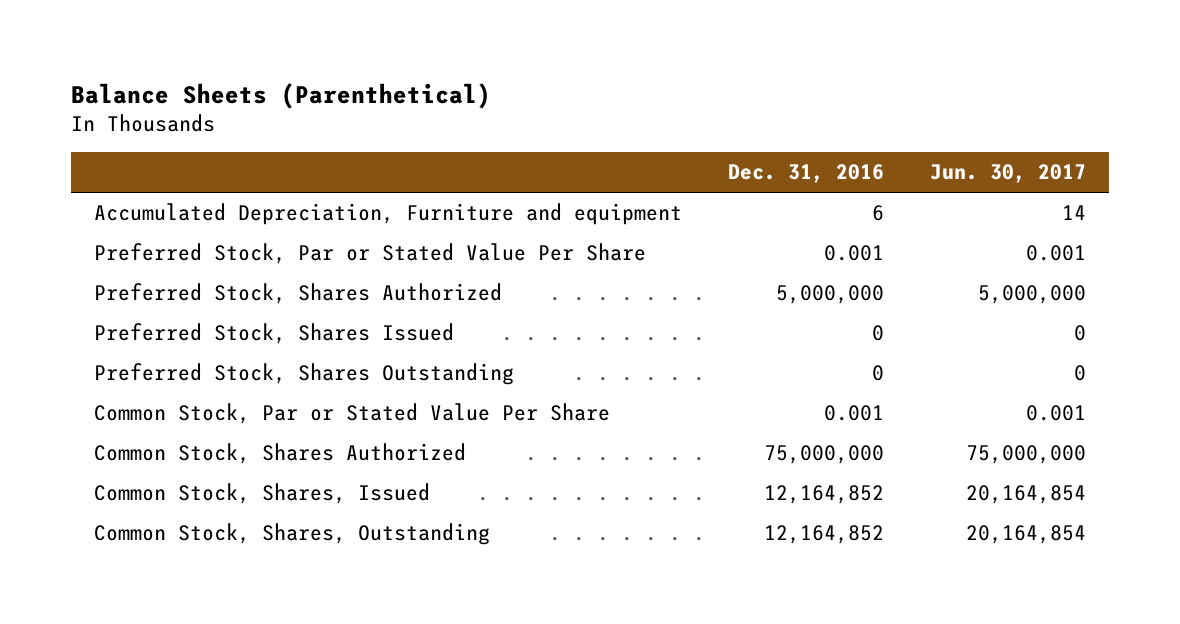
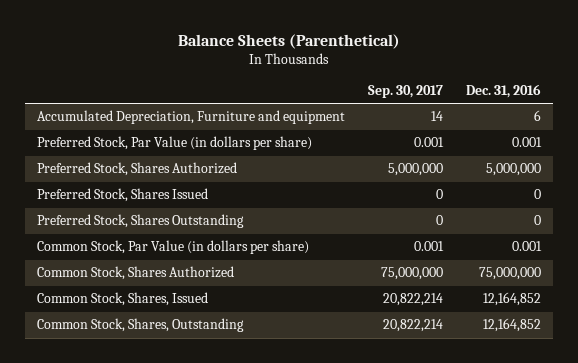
[929,164,1086,184] Jun. 30, 2017 -> none
none -> [368,85,444,99] Sep. 30, 2017
[93,243,646,265] Preferred Stock, Par or Stated Value Per Share -> [36,136,312,151] Preferred Stock, Par Value (in dollars per share)
[93,403,610,425] Common Stock, Par or Stated Value Per Share -> [36,240,309,255] Common Stock, Par Value (in dollars per share)

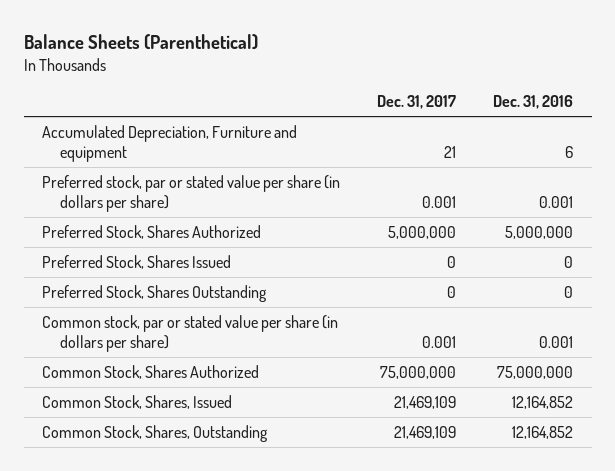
[368,85,444,99] Sep. 30, 2017 -> none
none -> [377,95,457,110] Dec. 31, 2017
[36,136,312,151] Preferred Stock, Par Value (in dollars per share) -> [42,174,341,212] Preferred stock, par or stated value per share (in dollars per share)
[36,240,309,255] Common Stock, Par Value (in dollars per share) -> [42,314,339,352] Common stock, par or stated value per share (in dollars per share)

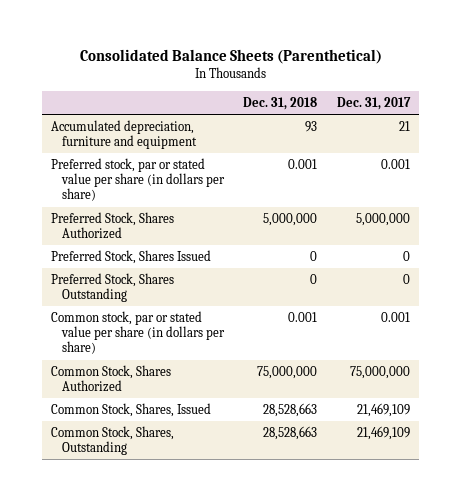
[23,33,258,50] Balance Sheets (Parenthetical) -> [79,49,382,65] Consolidated Balance Sheets (Parenthetical)
[493,95,574,110] Dec. 31, 2016 -> none
none -> [243,96,318,110] Dec. 31, 2018
[42,124,298,162] Accumulated Depreciation, Furniture and equipment -> [51,119,197,150] Accumulated depreciation, furniture and equipment

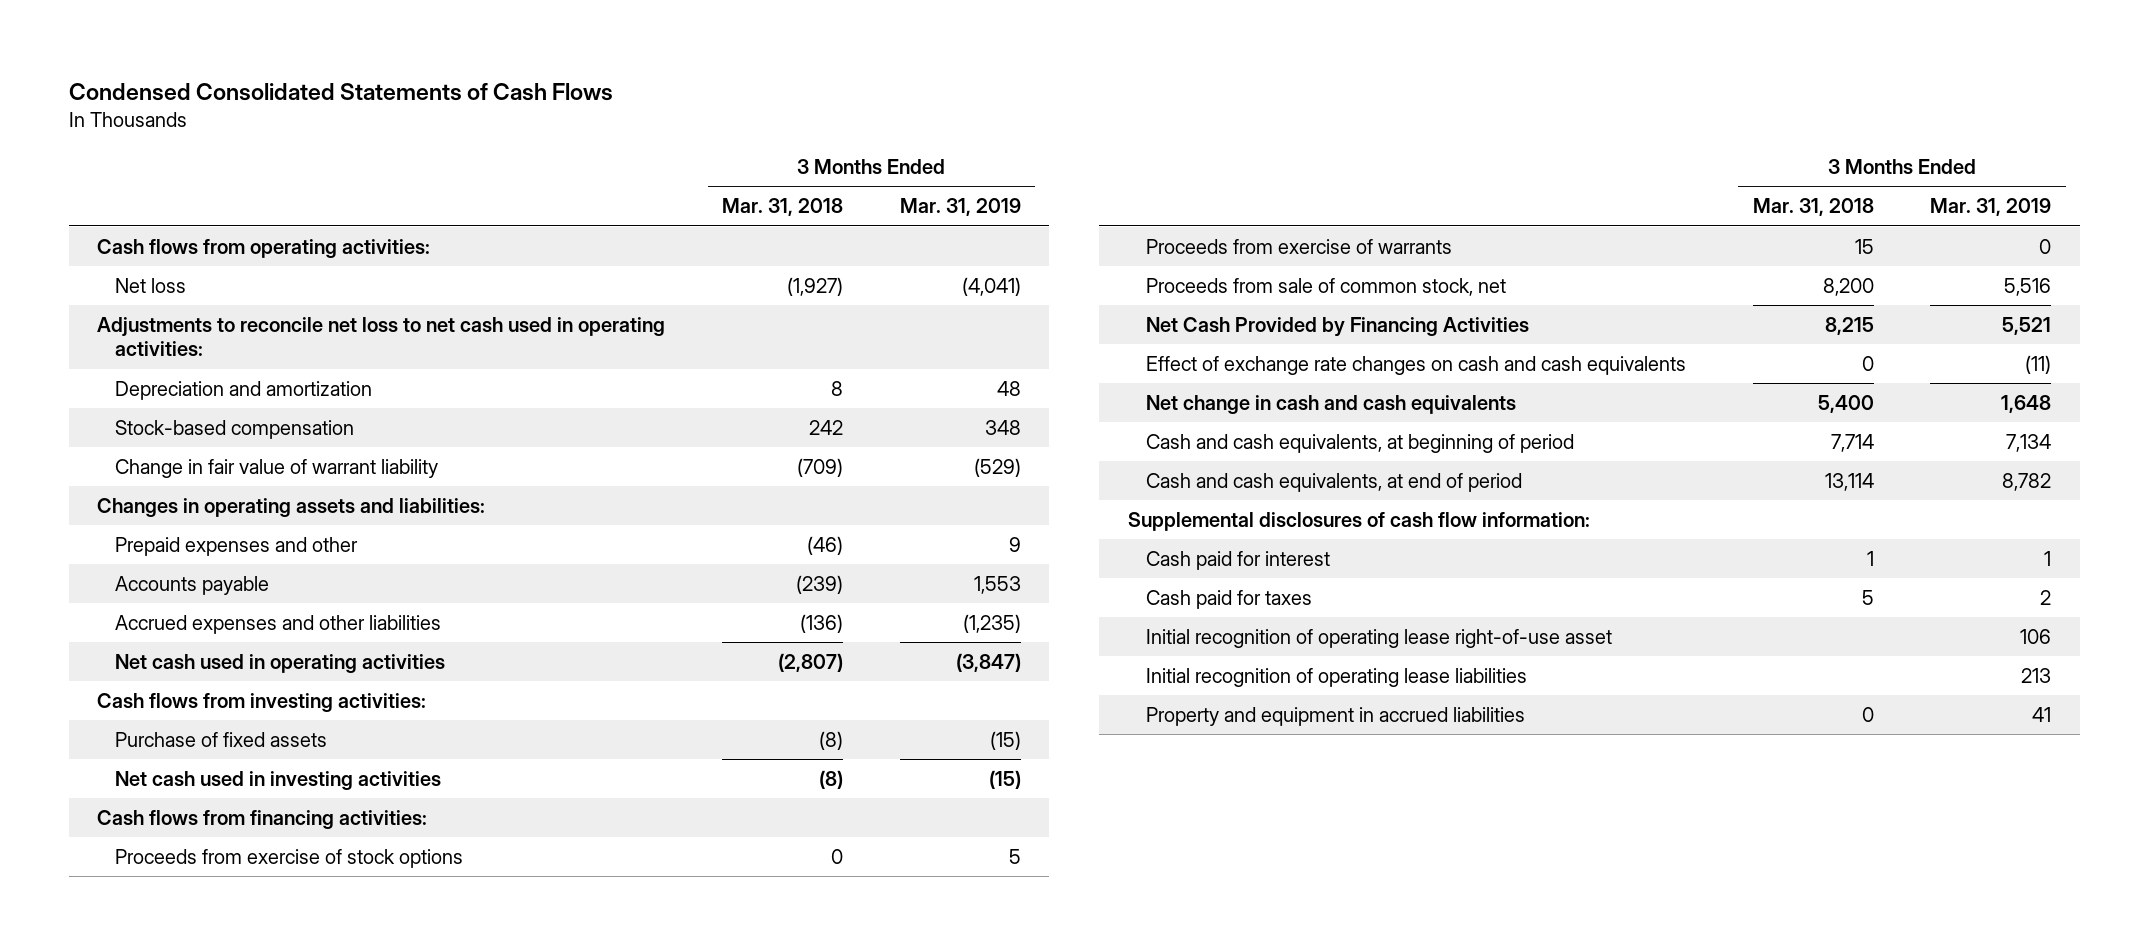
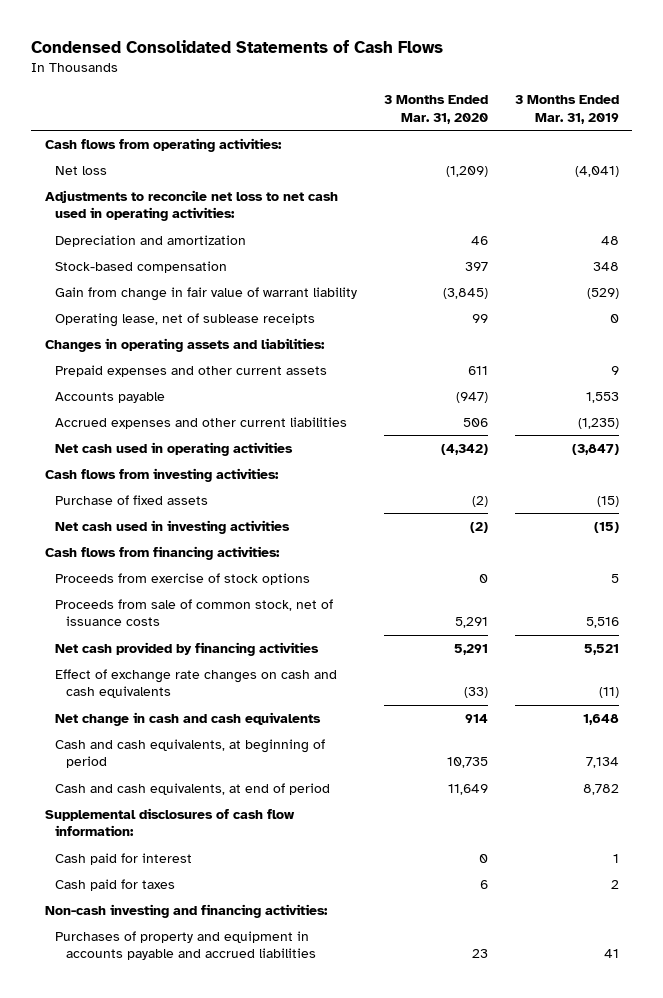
[721,198,843,217] Mar. 31, 2018 -> none
none -> [384,95,489,124] 3 Months Ended Mar. 31, 2020
[115,459,439,479] Change in fair value of warrant liability -> [55,287,358,302] Gain from change in fair value of warrant liability
none -> [55,313,316,328] Operating lease, net of sublease receipts
[115,537,359,557] Prepaid expenses and other -> [55,365,328,378] Prepaid expenses and other current assets
[115,615,442,635] Accrued expenses and other liabilities -> [55,417,348,430] Accrued expenses and other current liabilities
[1146,239,1453,255] Proceeds from exercise of warrants -> none
[1146,278,1507,297] Proceeds from sale of common stock, net -> [55,599,334,627] Proceeds from sale of common stock, net of issuance costs
[1146,317,1530,338] Net Cash Provided by Financing Activities -> [55,642,320,657] Net cash provided by financing activities
[1146,629,1613,649] Initial recognition of operating lease right-of-use asset -> none
[1146,668,1528,688] Initial recognition of operating lease liabilities -> none
none -> [44,904,328,919] Non-cash investing and financing activities:
[1146,707,1526,727] Property and equipment in accrued liabilities -> [55,931,316,961] Purchases of property and equipment in accounts payable and accrued liabilities

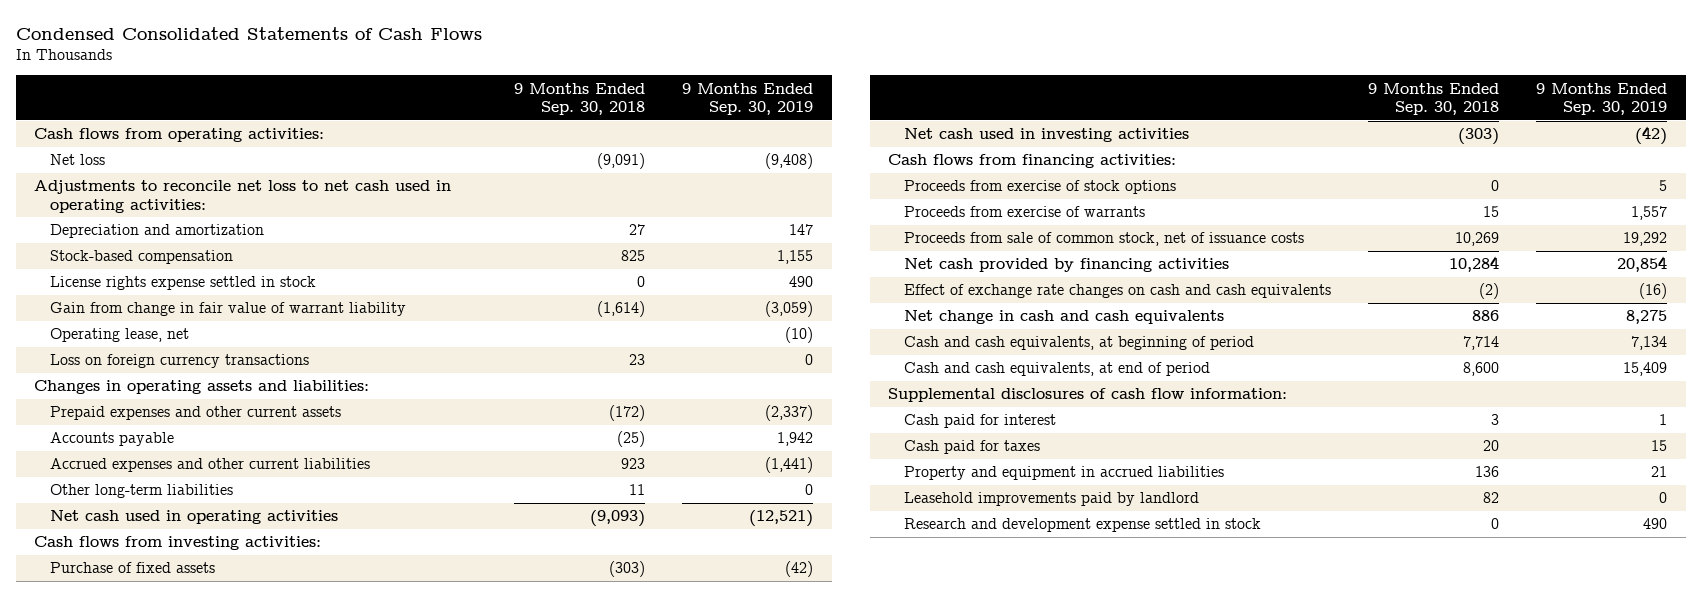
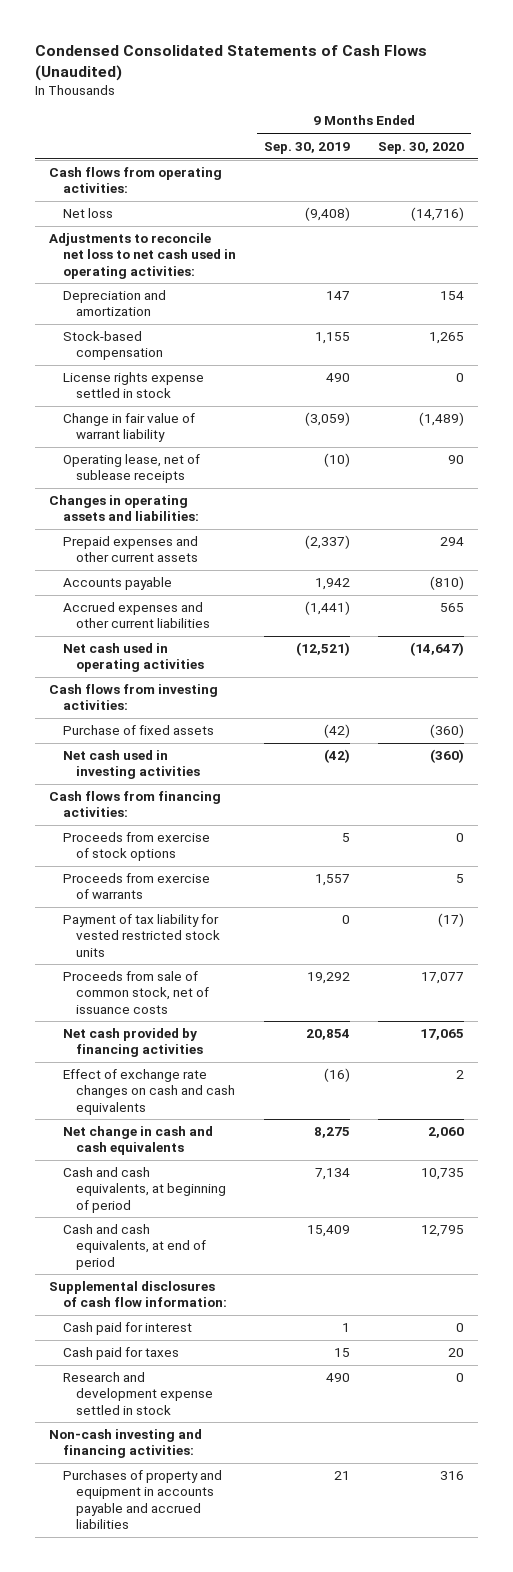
[15,26,482,40] Condensed Consolidated Statements of Cash Flows -> [35,44,428,81] Condensed Consolidated Statements of Cash Flows (Unaudited)
[514,82,646,116] 9 Months Ended Sep. 30, 2018 -> none
none -> [377,141,464,154] Sep. 30, 2020
[50,354,310,369] Loss on foreign currency transactions -> none
[50,302,407,317] Gain from change in fair value of warrant liability -> [62,413,195,443] Change in fair value of warrant liability
[50,328,190,343] Operating lease, net -> [62,454,200,484] Operating lease, net of sublease receipts
[50,484,234,499] Other long-term liabilities -> none
none -> [62,914,220,957] Payment of tax liability for vested restricted stock units
[904,466,1225,481] Property and equipment in accrued liabilities -> none
[904,492,1200,507] Leasehold improvements paid by landlord -> none
none -> [49,1429,203,1459] Non-cash investing and financing activities:
none -> [62,1470,222,1529] Purchases of property and equipment in accounts payable and accrued liabilities

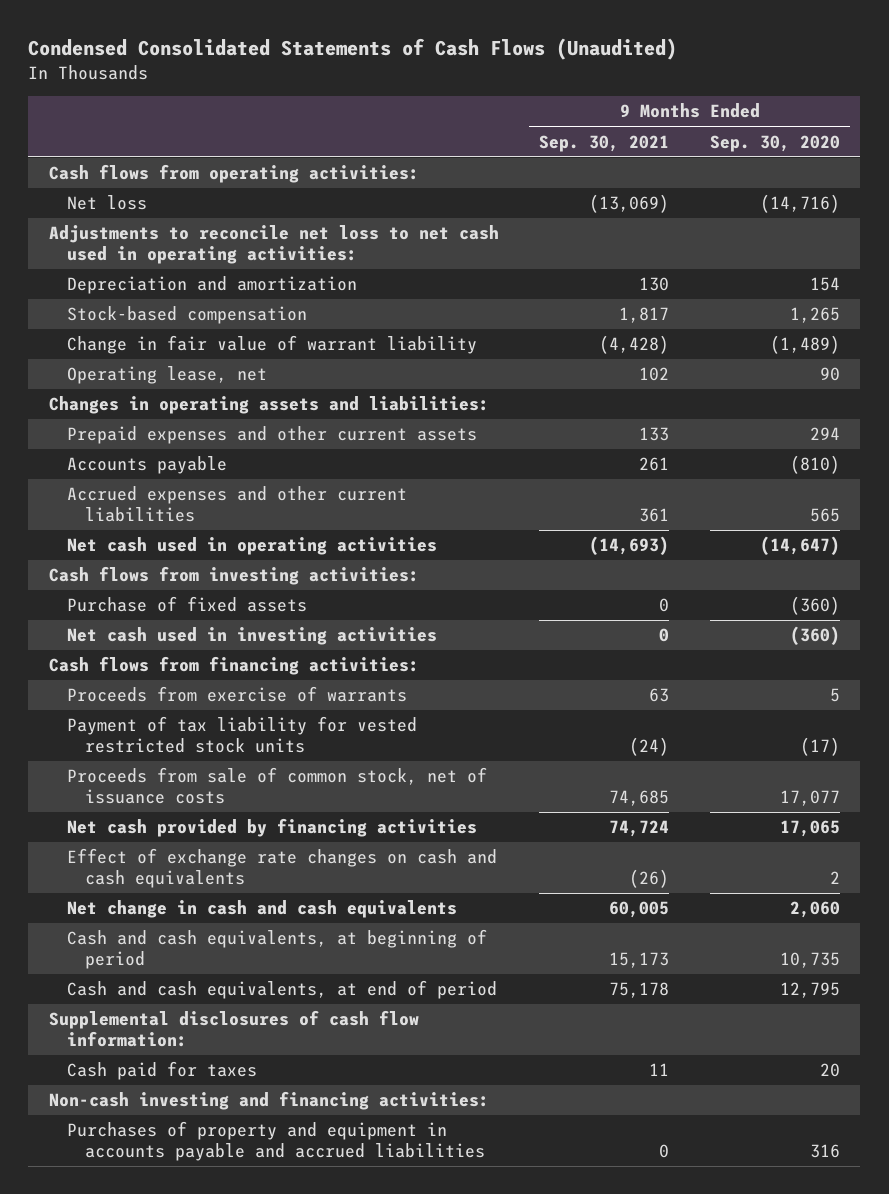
[263,141,350,154] Sep. 30, 2019 -> none
none -> [539,134,670,152] Sep. 30, 2021
[62,372,204,399] License rights expense settled in stock -> none
[62,454,200,484] Operating lease, net of sublease receipts -> [66,366,267,385] Operating lease, net
[62,832,210,862] Proceeds from exercise of stock options -> none
[62,1322,192,1336] Cash paid for interest -> none
[62,1372,213,1415] Research and development expense settled in stock -> none

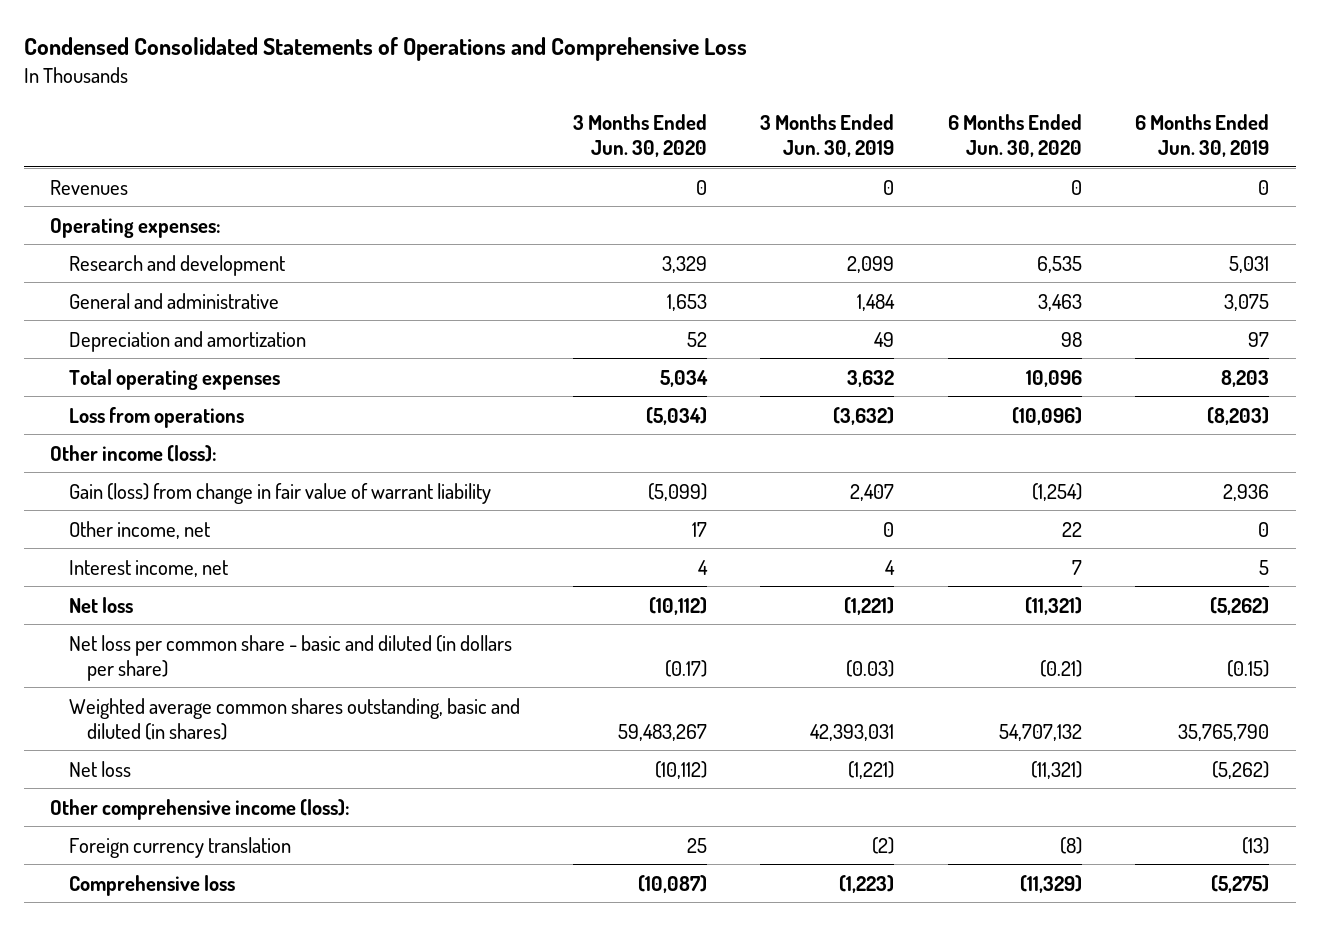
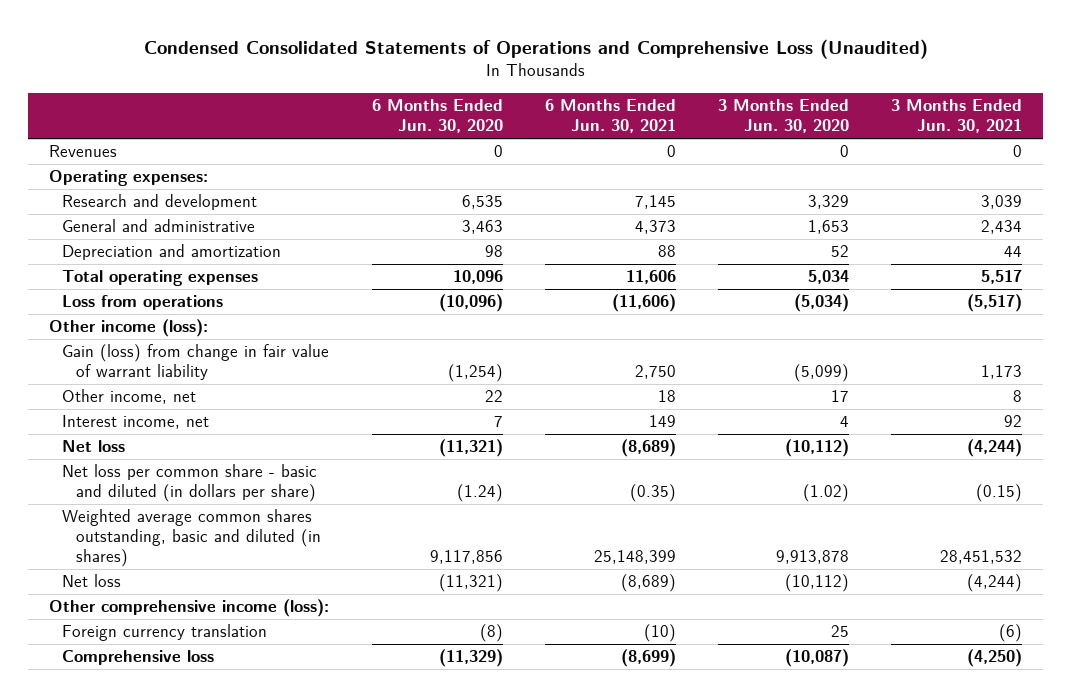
[23,37,747,62] Condensed Consolidated Statements of Operations and Comprehensive Loss -> [143,38,928,59] Condensed Consolidated Statements of Operations and Comprehensive Loss (Unaudited)
[760,114,895,158] 3 Months Ended Jun. 30, 2019 -> none
[1135,114,1270,158] 6 Months Ended Jun. 30, 2019 -> none
none -> [544,99,676,134] 6 Months Ended Jun. 30, 2021
none -> [891,99,1023,134] 3 Months Ended Jun. 30, 2021
[665,659,708,677] (0.17) -> [802,484,849,503] (1.02)
[1039,659,1082,677] (0.21) -> [456,484,503,503] (1.24)
[618,723,708,741] 59,483,267 -> [775,550,849,565] 9,913,878
[998,723,1082,741] 54,707,132 -> [429,550,503,565] 9,117,856

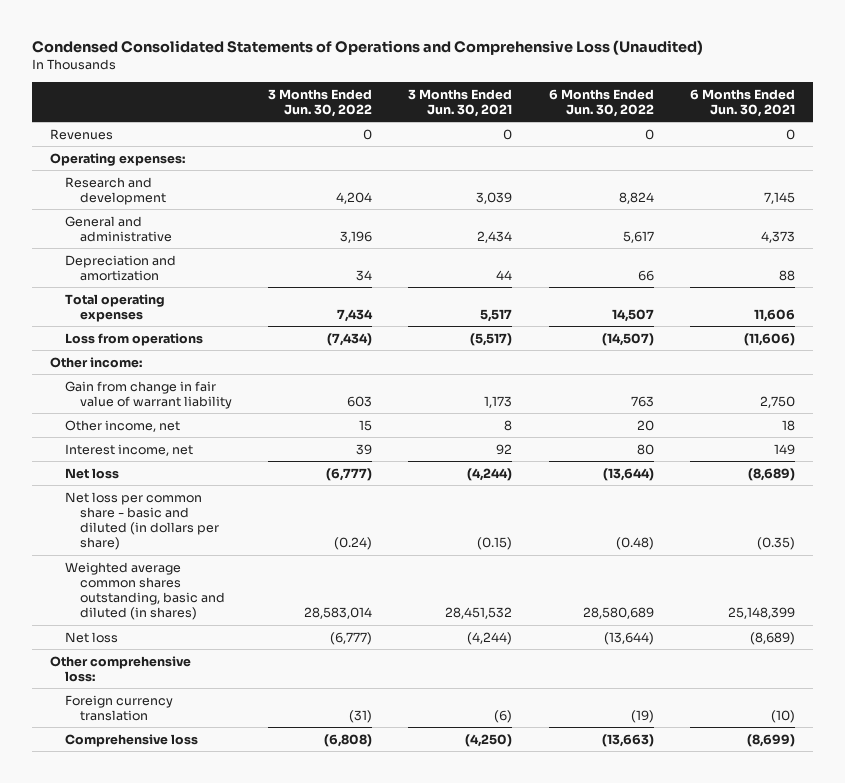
[371,99,503,134] 6 Months Ended Jun. 30, 2020 -> none
[717,99,849,134] 3 Months Ended Jun. 30, 2020 -> none
none -> [268,88,373,117] 3 Months Ended Jun. 30, 2022
none -> [548,88,654,117] 6 Months Ended Jun. 30, 2022
[48,319,208,338] Other income (loss): -> [50,356,143,368] Other income:
[62,344,330,381] Gain (loss) from change in fair value of warrant liability -> [65,380,232,409] Gain from change in fair value of warrant liability
[48,599,329,618] Other comprehensive income (loss): -> [50,655,192,682] Other comprehensive loss:

